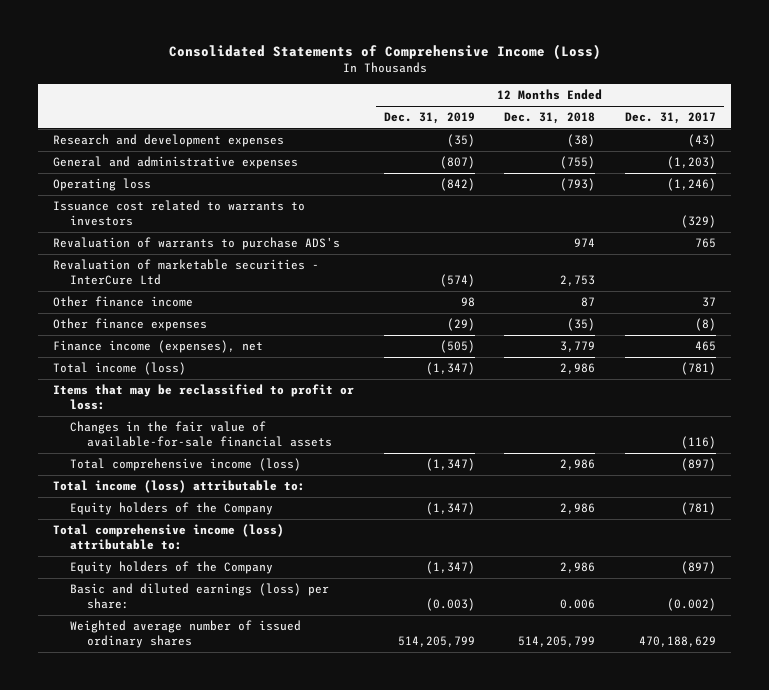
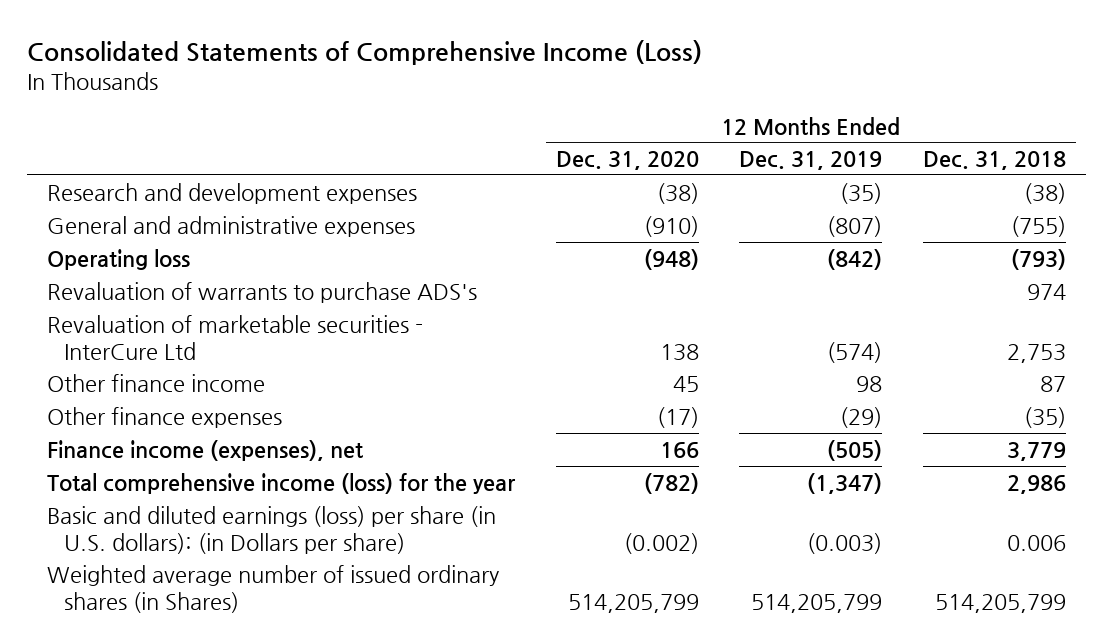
[625,112,717,125] Dec. 31, 2017 -> none
none -> [555,151,699,171] Dec. 31, 2020
[52,200,305,227] Issuance cost related to warrants to investors -> none
[52,384,354,411] Items that may be reclassified to profit or loss: -> none
[69,421,333,448] Changes in the fair value of available-for-sale financial assets -> none
[69,458,301,472] Total comprehensive income (loss) -> none
[52,480,305,494] Total income (loss) attributable to: -> none
[69,502,273,516] Equity holders of the Company -> none
[52,524,284,551] Total comprehensive income (loss) attributable to: -> none
[69,561,273,575] Equity holders of the Company -> none
[52,362,186,376] Total income (loss) -> [47,472,517,494] Total comprehensive income (loss) for the year
[69,583,329,610] Basic and diluted earnings (loss) per share: -> [47,505,497,554] Basic and diluted earnings (loss) per share (in U.S. dollars): (in Dollars per share)
[69,620,301,649] Weighted average number of issued ordinary shares -> [47,564,500,613] Weighted average number of issued ordinary shares (in Shares)

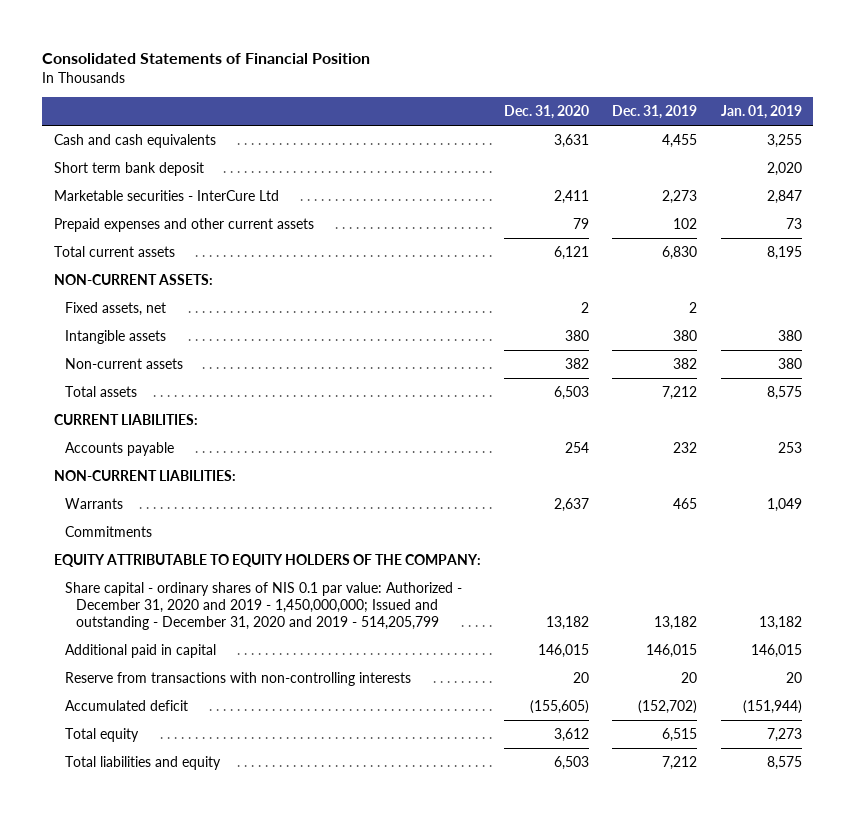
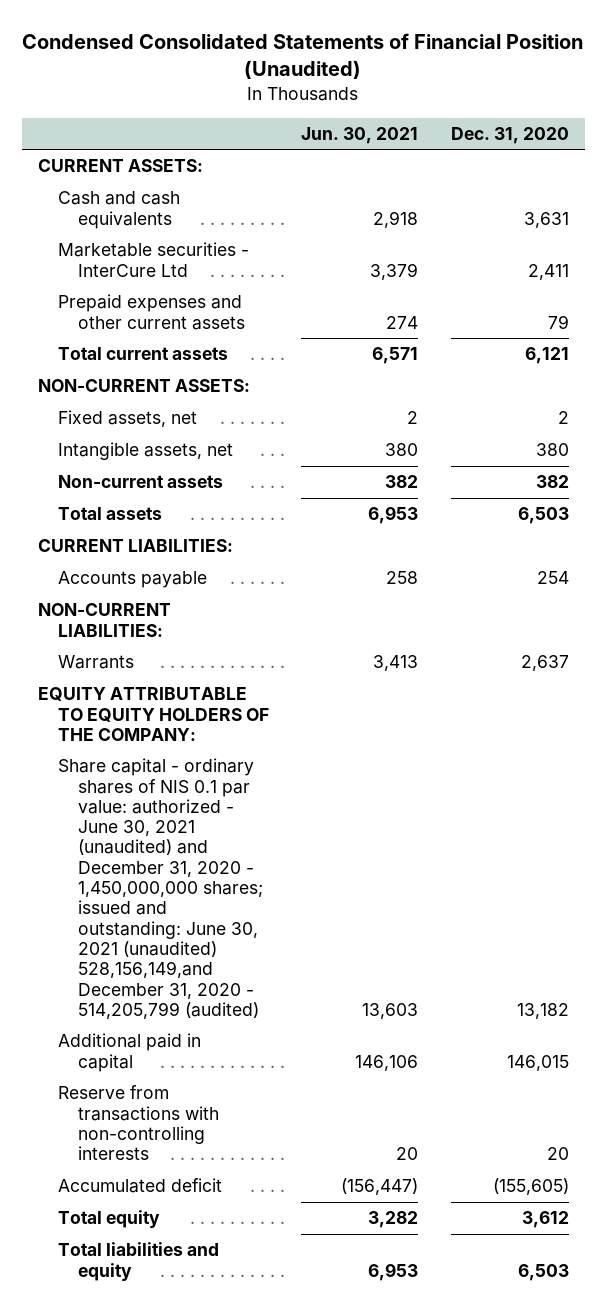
[42,52,371,64] Consolidated Statements of Financial Position -> [22,32,584,80] Condensed Consolidated Statements of Financial Position (Unaudited)
[612,105,698,120] Dec. 31, 2019 -> none
[720,105,802,120] Jan. 01, 2019 -> none
none -> [301,126,419,144] Jun. 30, 2021
none -> [37,159,203,173] CURRENT ASSETS:
[53,162,204,177] Short term bank deposit -> none
[64,330,166,345] Intangible assets -> [57,442,233,461] Intangible assets, net
[64,526,152,538] Commitments -> none
[64,582,462,631] Share capital - ordinary shares of NIS 0.1 par value: Authorized - December 31, 2020 and 2019 - 1,450,000,000; Issued and outstanding - December 31, 2020 and 2019 - 514,205,799 -> [57,758,263,1019] Share capital - ordinary shares of NIS 0.1 par value: authorized - June 30, 2021 (unaudited) and December 31, 2020 - 1,450,000,000 shares; issued and outstanding: June 30, 2021 (unaudited) 528,156,149,and December 31, 2020 - 514,205,799 (audited)

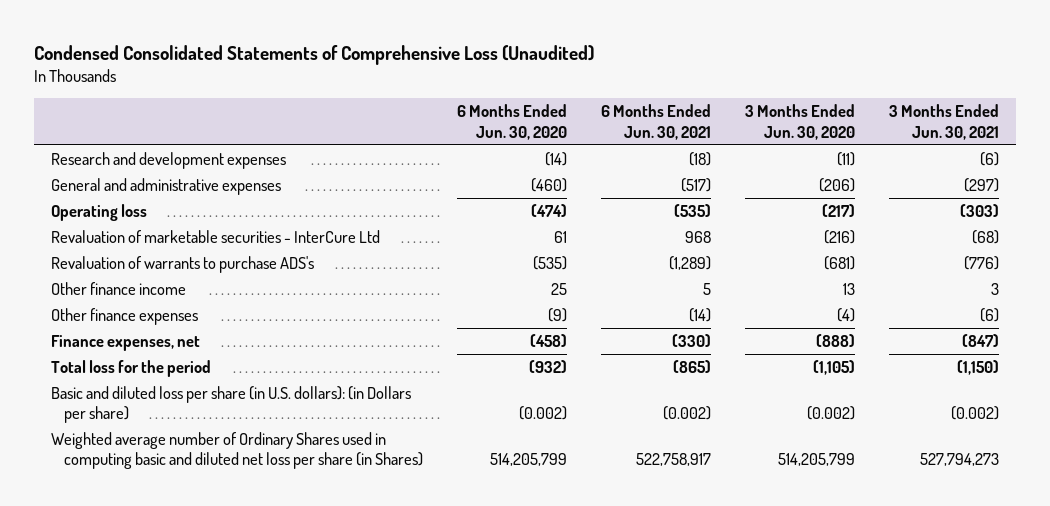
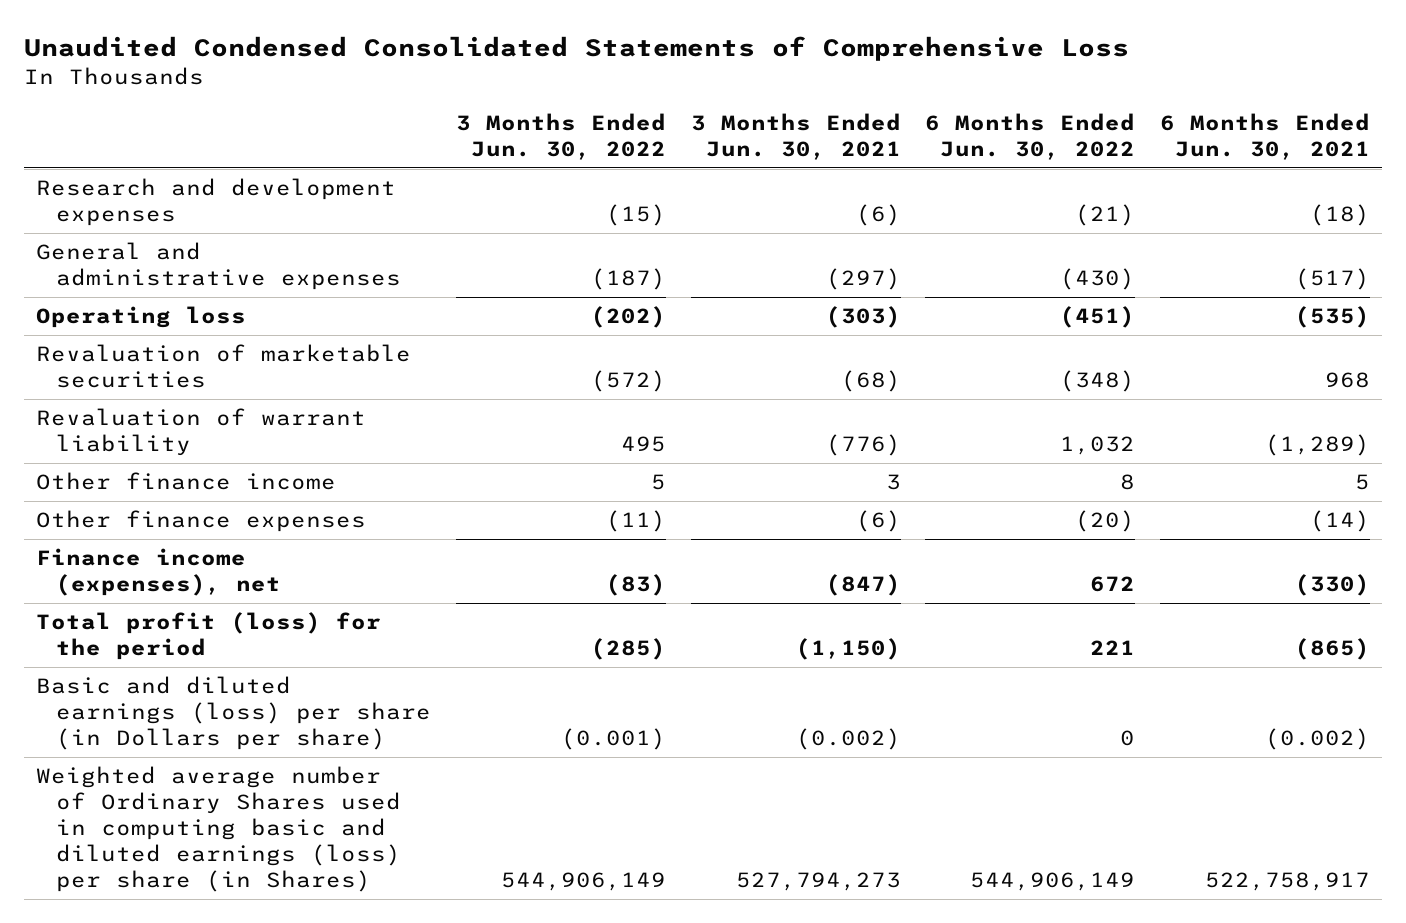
[33,44,594,65] Condensed Consolidated Statements of Comprehensive Loss (Unaudited) -> [23,35,1129,61] Unaudited Condensed Consolidated Statements of Comprehensive Loss
[457,104,568,140] 6 Months Ended Jun. 30, 2020 -> none
[745,104,856,140] 3 Months Ended Jun. 30, 2020 -> none
none -> [456,113,667,161] 3 Months Ended Jun. 30, 2022
none -> [925,113,1136,161] 6 Months Ended Jun. 30, 2022
[50,229,380,243] Revaluation of marketable securities - InterCure Ltd -> [36,344,412,389] Revaluation of marketable securities
[50,255,314,273] Revaluation of warrants to purchase ADS's -> [36,408,367,457] Revaluation of warrant liability
[50,334,200,351] Finance expenses, net -> [36,548,282,597] Finance income (expenses), net
[50,359,211,377] Total loss for the period -> [36,612,382,661] Total profit (loss) for the period
[50,385,411,424] Basic and diluted loss per share (in U.S. dollars): (in Dollars per share) -> [36,676,432,751] Basic and diluted earnings (loss) per share (in Dollars per share)
[50,431,424,470] Weighted average number of Ordinary Shares used in computing basic and diluted net loss per share (in Shares) -> [36,766,402,893] Weighted average number of Ordinary Shares used in computing basic and diluted earnings (loss) per share (in Shares)

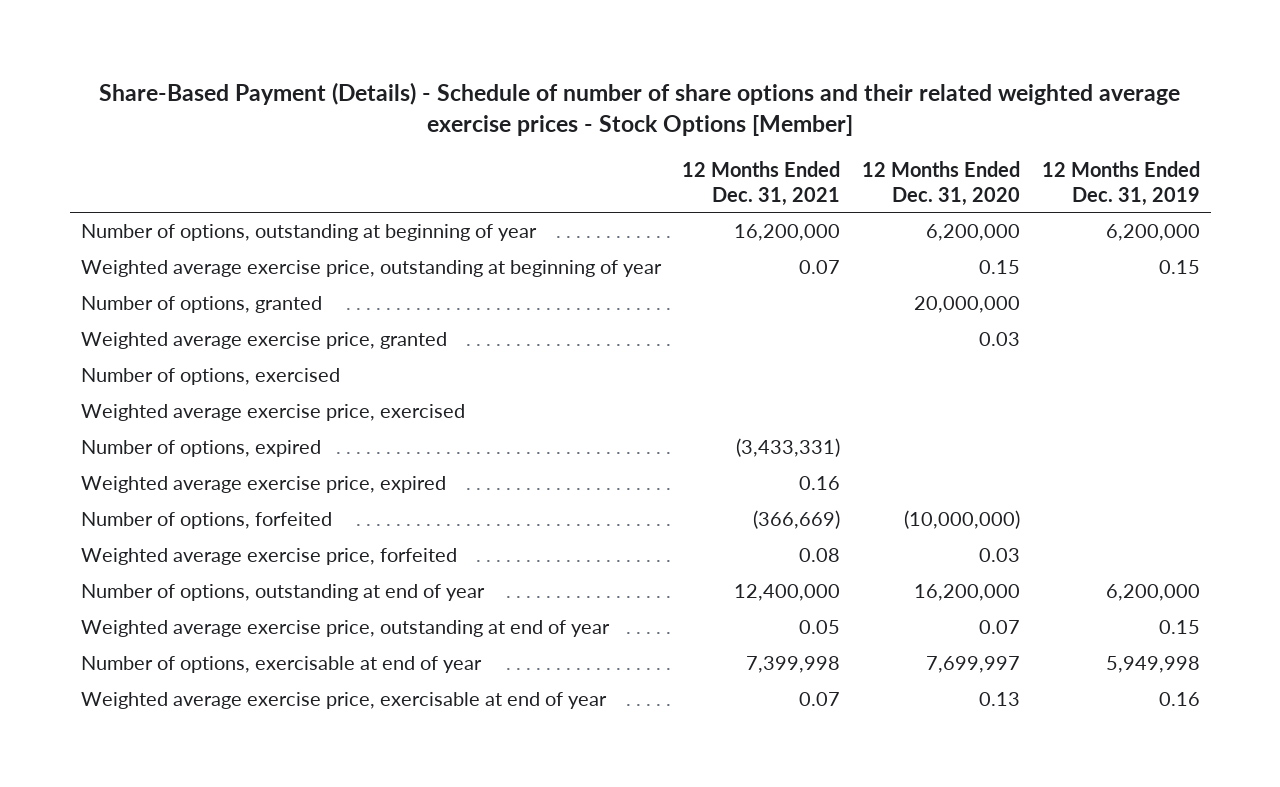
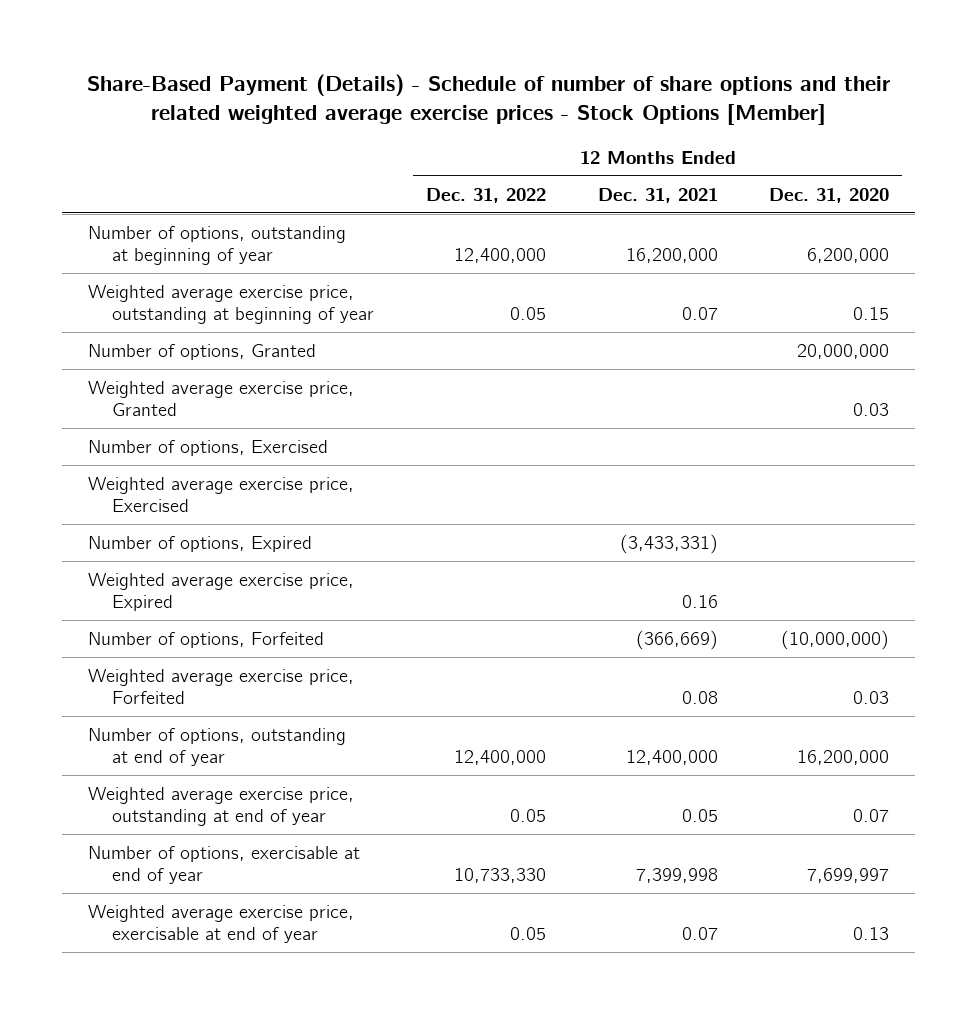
[1041,160,1200,206] 12 Months Ended Dec. 31, 2019 -> none
none -> [425,187,546,203] Dec. 31, 2022
[80,296,322,314] Number of options, granted -> [87,343,316,360] Number of options, Granted
[80,332,447,350] Weighted average exercise price, granted -> [87,380,354,417] Weighted average exercise price, Granted
[80,368,340,386] Number of options, exercised -> [87,439,328,456] Number of options, Exercised
[80,404,465,422] Weighted average exercise price, exercised -> [87,476,354,513] Weighted average exercise price, Exercised
[80,440,321,458] Number of options, expired -> [87,535,312,552] Number of options, Expired
[80,476,446,494] Weighted average exercise price, expired -> [87,572,354,612] Weighted average exercise price, Expired
[80,512,332,530] Number of options, forfeited -> [87,631,324,648] Number of options, Forfeited
[80,548,457,566] Weighted average exercise price, forfeited -> [87,668,354,705] Weighted average exercise price, Forfeited

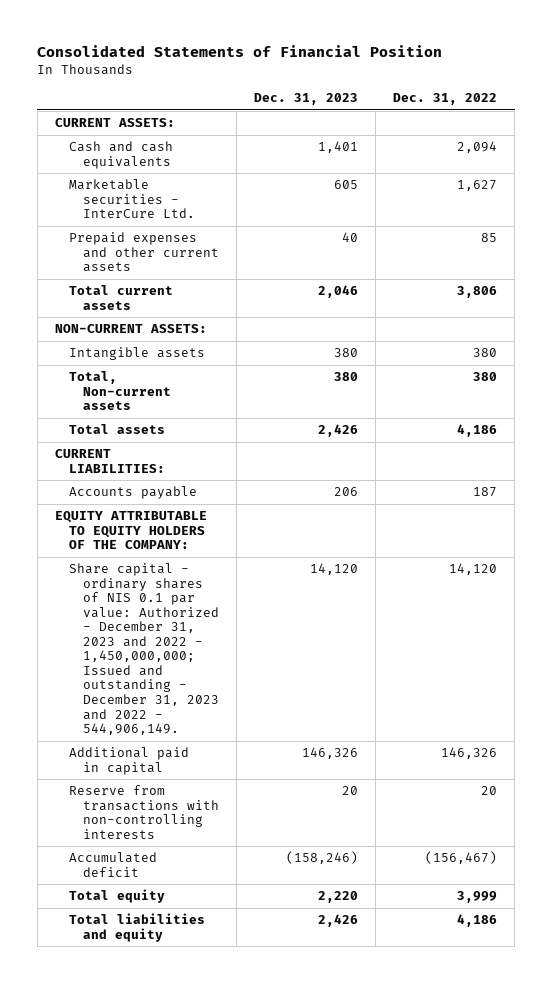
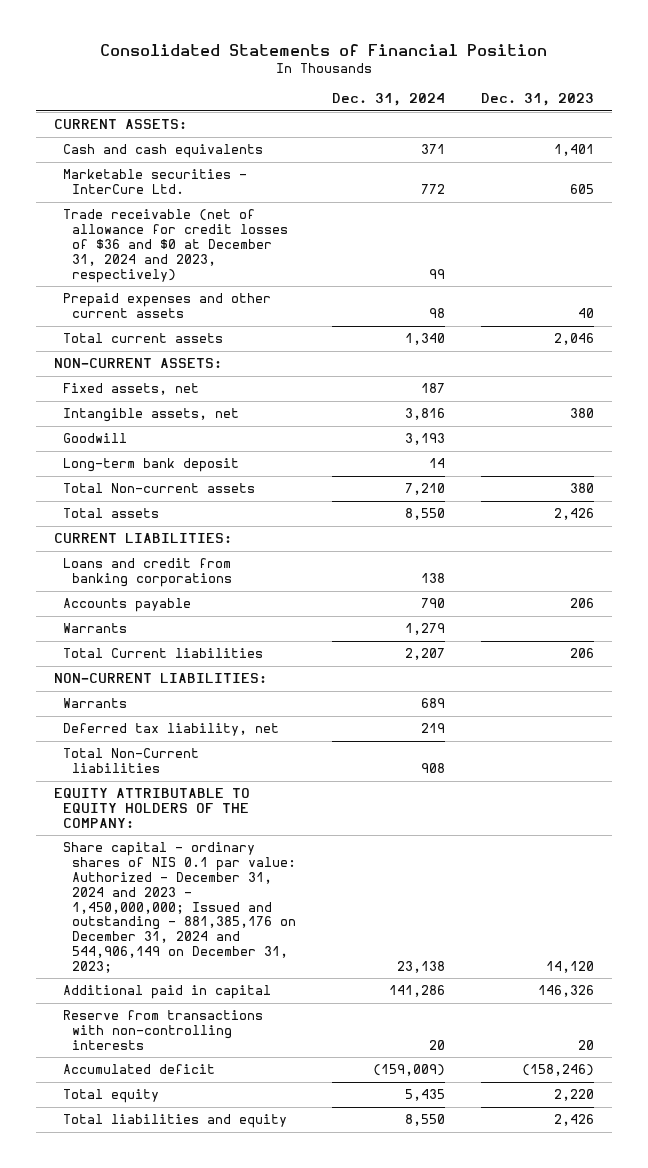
[393,93,498,106] Dec. 31, 2022 -> none
none -> [331,93,445,107] Dec. 31, 2024
none -> [62,209,289,283] Trade receivable (net of allowance for credit losses of $36 and $0 at December 31, 2024 and 2023, respectively)
none -> [62,383,199,396] Fixed assets, net
[68,347,205,361] Intangible assets -> [62,408,239,423] Intangible assets, net
none -> [62,433,127,444] Goodwill
none -> [62,458,239,473] Long-term bank deposit
[68,371,172,411] Total, Non-current assets -> [62,483,255,494] Total Non-current assets
none -> [62,558,233,588] Loans and credit from banking corporations
none -> [62,623,127,634] Warrants
none -> [62,648,263,659] Total Current liabilities
none -> [53,673,267,684] NON-CURRENT LIABILITIES:
none -> [62,698,127,709] Warrants
none -> [62,723,279,737] Deferred tax liability, net
none -> [62,748,199,774] Total Non-Current liabilities
[68,563,220,736] Share capital - ordinary shares of NIS 0.1 par value: Authorized - December 31, 2023 and 2022 - 1,450,000,000; Issued and outstanding - December 31, 2023 and 2022 - 544,906,149. -> [62,842,297,973] Share capital - ordinary shares of NIS 0.1 par value: Authorized - December 31, 2024 and 2023 - 1,450,000,000; Issued and outstanding - 881,385,176 on December 31, 2024 and 544,906,149 on December 31, 2023;

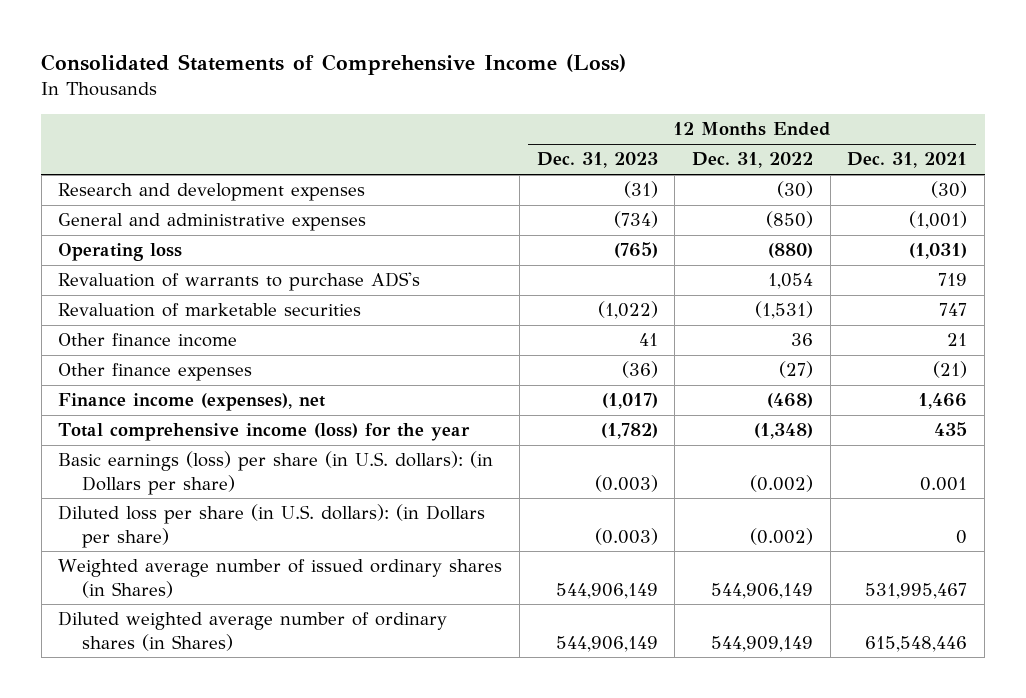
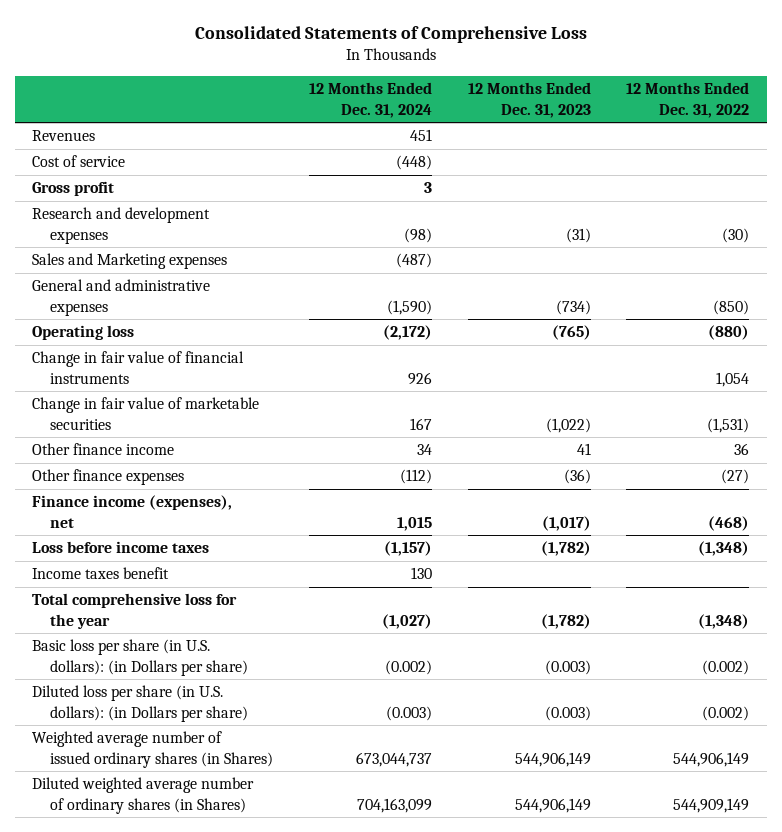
[41,54,627,76] Consolidated Statements of Comprehensive Income (Loss) -> [194,25,587,43] Consolidated Statements of Comprehensive Loss
[847,152,968,169] Dec. 31, 2021 -> none
none -> [308,82,432,118] 12 Months Ended Dec. 31, 2024
none -> [32,130,96,142] Revenues
none -> [32,155,126,168] Cost of service
none -> [32,181,115,197] Gross profit
none -> [32,253,228,270] Sales and Marketing expenses
[58,272,421,292] Revaluation of warrants to purchase ADS's -> [32,351,245,384] Change in fair value of financial instruments
[58,303,362,318] Revaluation of marketable securities -> [32,397,260,430] Change in fair value of marketable securities
none -> [32,541,210,554] Loss before income taxes
none -> [32,567,170,580] Income taxes benefit
[58,423,471,442] Total comprehensive income (loss) for the year -> [32,593,238,629] Total comprehensive loss for the year
[58,451,494,495] Basic earnings (loss) per share (in U.S. dollars): (in Dollars per share) -> [32,639,249,676] Basic loss per share (in U.S. dollars): (in Dollars per share)

